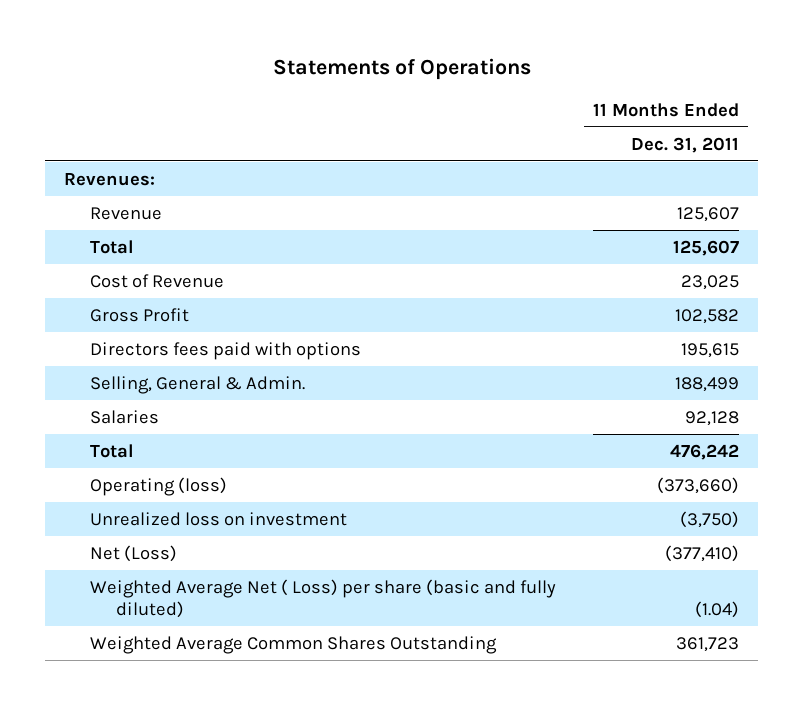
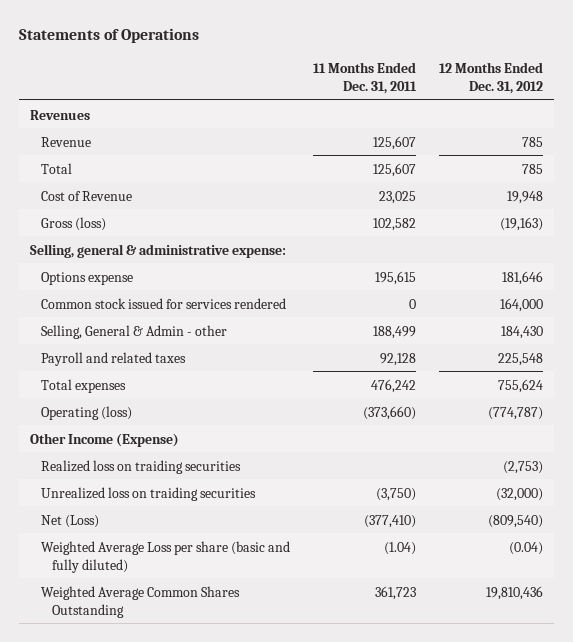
none -> [438,61,543,95] 12 Months Ended Dec. 31, 2012
[64,172,156,186] Revenues: -> [30,109,91,120] Revenues
[90,307,190,322] Gross Profit -> [40,216,106,231] Gross (loss)
none -> [30,243,287,258] Selling, general & administrative expense:
[90,341,362,360] Directors fees paid with options -> [40,271,133,285] Options expense
none -> [40,297,286,309] Common stock issued for services rendered
[90,375,306,394] Selling, General & Admin. -> [40,324,227,339] Selling, General & Admin - other
[90,409,160,424] Salaries -> [40,351,186,366] Payroll and related taxes
[90,443,135,458] Total -> [40,378,126,393] Total expenses
none -> [30,432,180,447] Other Income (Expense)
none -> [40,459,241,474] Realized loss on traiding securities
[90,511,348,526] Unrealized loss on investment -> [40,486,256,501] Unrealized loss on traiding securities
[90,578,557,618] Weighted Average Net ( Loss) per share (basic and fully diluted) -> [40,540,290,573] Weighted Average Loss per share (basic and fully diluted)

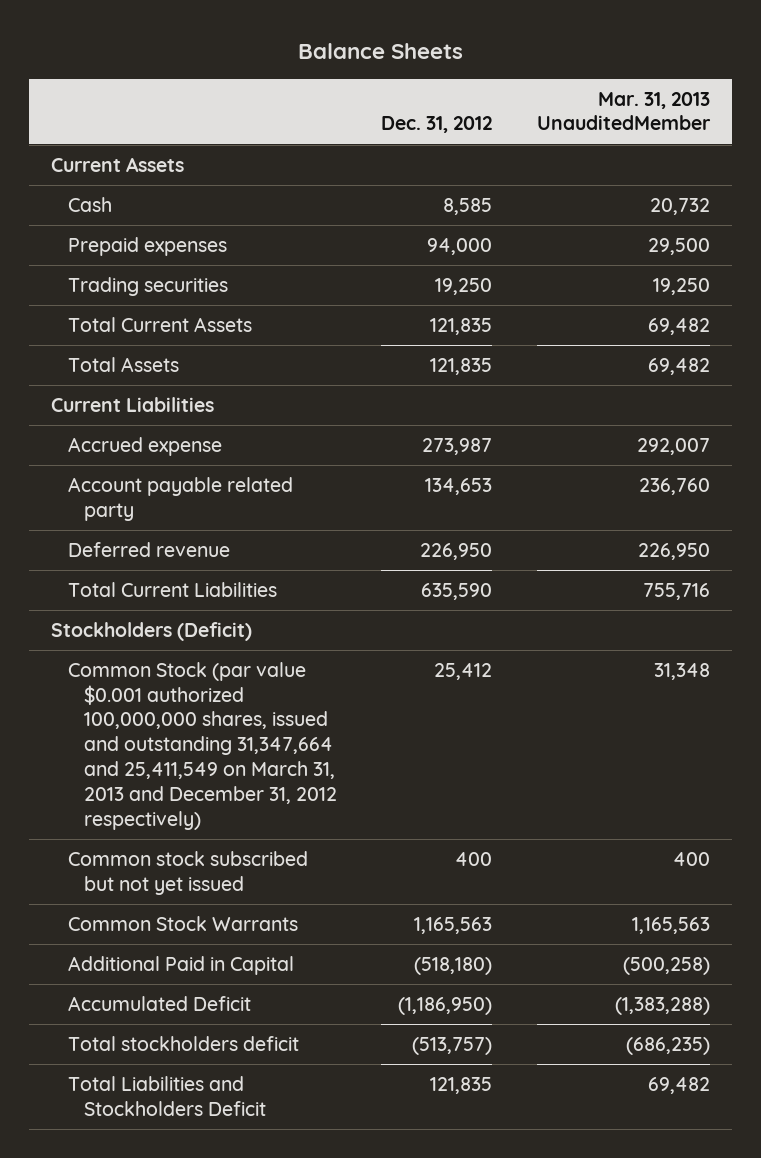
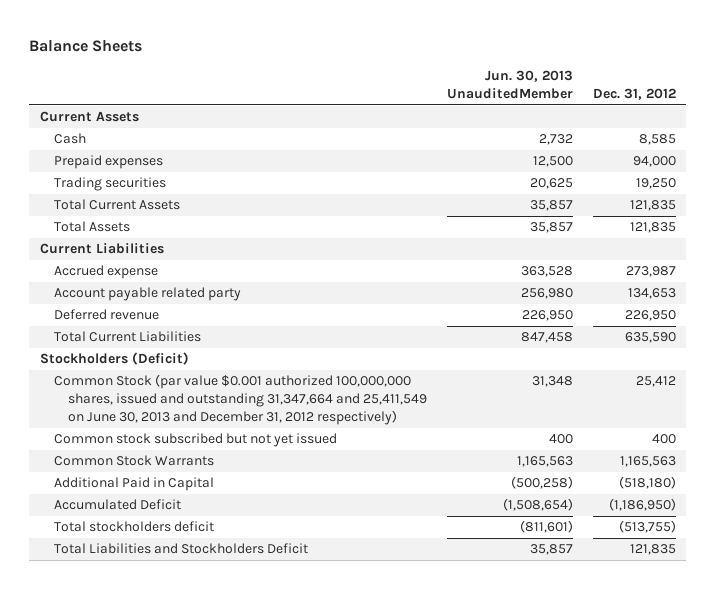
[537,91,712,131] Mar. 31, 2013 UnauditedMember -> none
none -> [446,70,573,100] Jun. 30, 2013 UnauditedMember
[67,661,337,830] Common Stock (par value $0.001 authorized 100,000,000 shares, issued and outstanding 31,347,664 and 25,411,549 on March 31, 2013 and December 31, 2012 respectively) -> [53,374,427,426] Common Stock (par value $0.001 authorized 100,000,000 shares, issued and outstanding 31,347,664 and 25,411,549 on June 30, 2013 and December 31, 2012 respectively)
[412,1036,493,1055] (513,757) -> [619,520,677,534] (513,755)

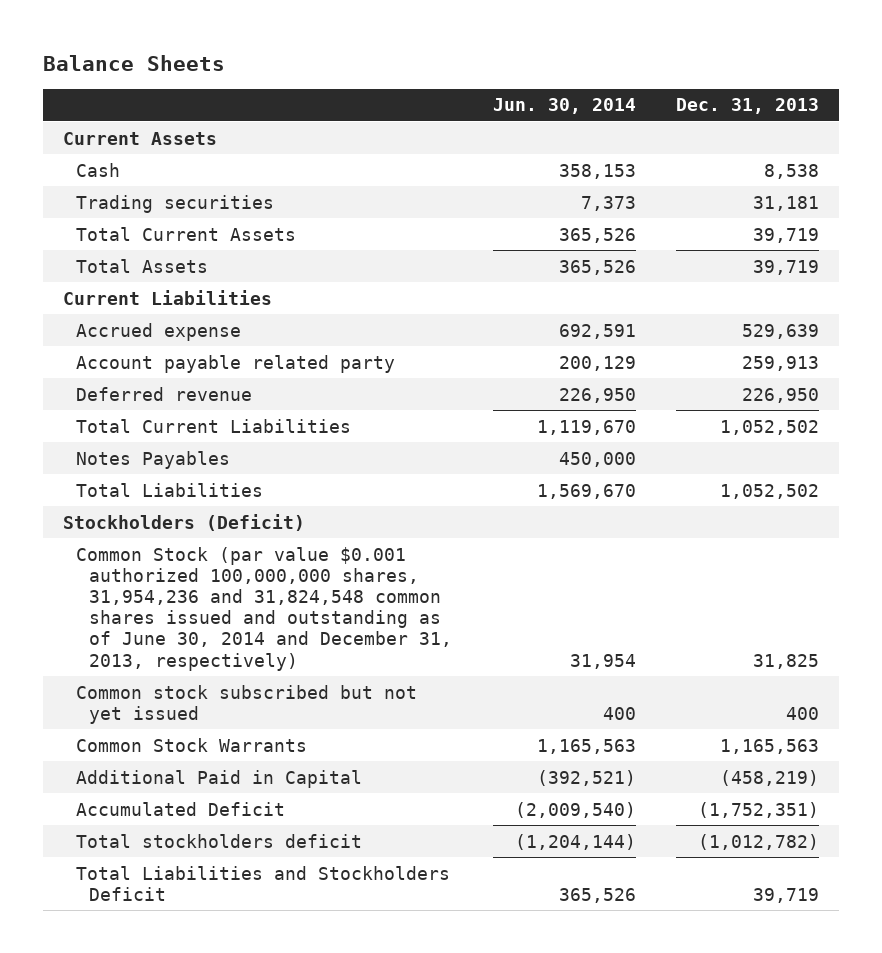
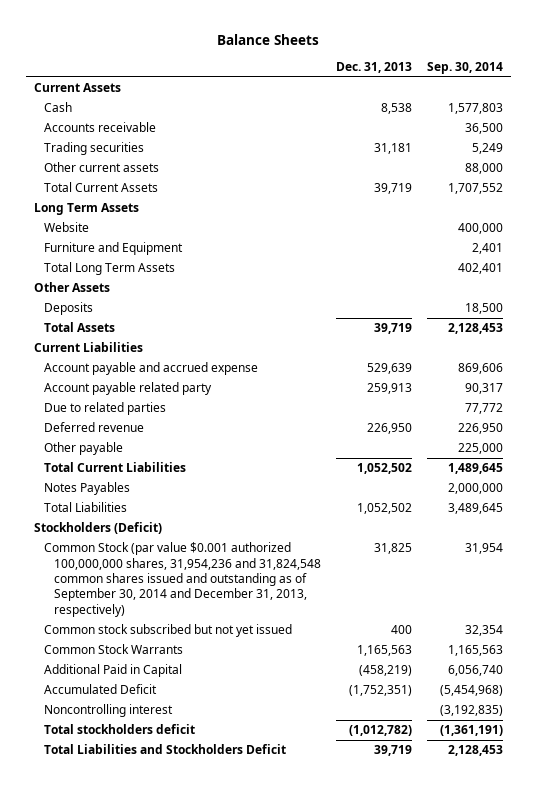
[492,98,636,115] Jun. 30, 2014 -> none
none -> [427,61,504,74] Sep. 30, 2014
none -> [43,122,156,133] Accounts receivable
none -> [43,162,159,173] Other current assets
none -> [33,203,139,216] Long Term Assets
none -> [43,222,89,233] Website
none -> [43,242,183,256] Furniture and Equipment
none -> [43,262,175,276] Total Long Term Assets
none -> [33,282,110,293] Other Assets
none -> [43,302,93,316] Deposits
[76,322,242,341] Accrued expense -> [43,362,258,376] Account payable and accrued expense
none -> [43,402,166,416] Due to related parties
none -> [43,442,123,456] Other payable
[76,546,453,671] Common Stock (par value $0.001 authorized 100,000,000 shares, 31,954,236 and 31,824,548 common shares issued and outstanding as of June 30, 2014 and December 31, 2013, respectively) -> [43,542,321,617] Common Stock (par value $0.001 authorized 100,000,000 shares, 31,954,236 and 31,824,548 common shares issued and outstanding as of September 30, 2014 and December 31, 2013, respectively)
none -> [43,704,173,718] Noncontrolling interest

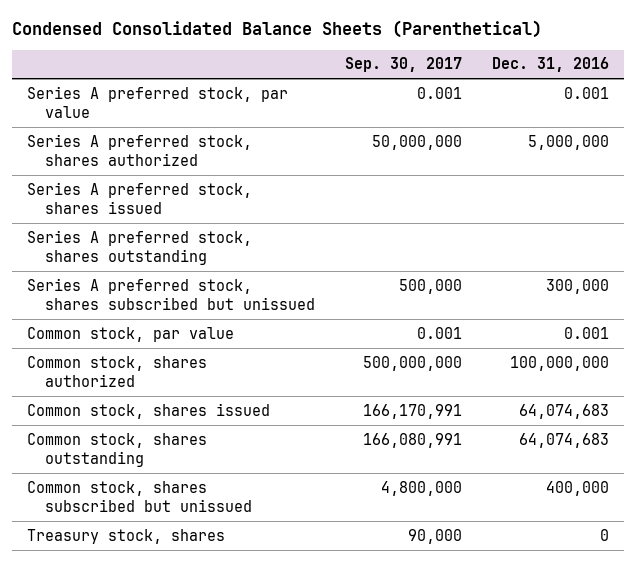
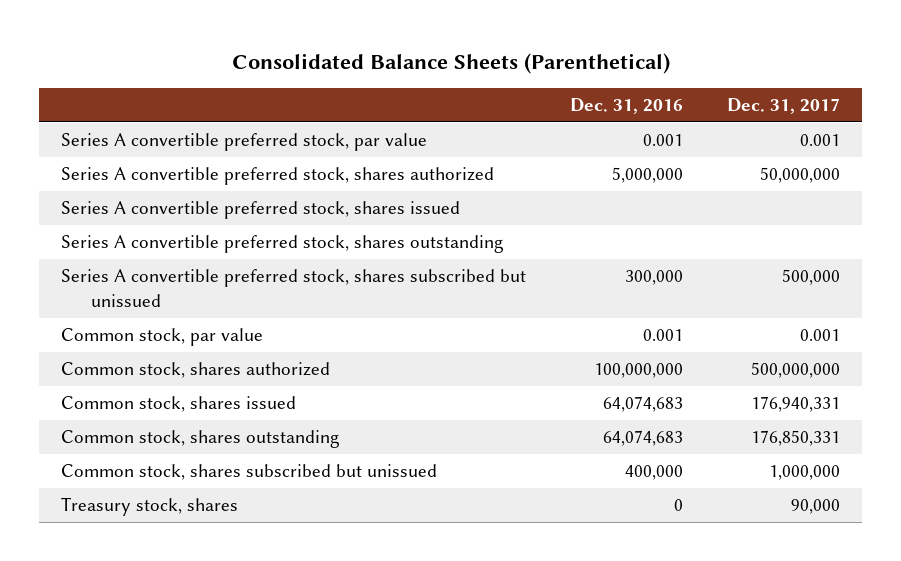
[12,20,543,39] Condensed Consolidated Balance Sheets (Parenthetical) -> [231,52,670,74] Consolidated Balance Sheets (Parenthetical)
[345,57,463,73] Sep. 30, 2017 -> none
none -> [727,97,841,114] Dec. 31, 2017
[27,85,289,118] Series A preferred stock, par value -> [61,133,428,152] Series A convertible preferred stock, par value
[27,133,253,166] Series A preferred stock, shares authorized -> [61,167,495,186] Series A convertible preferred stock, shares authorized
[27,181,253,214] Series A preferred stock, shares issued -> [61,201,461,220] Series A convertible preferred stock, shares issued
[27,229,253,265] Series A preferred stock, shares outstanding -> [61,235,504,254] Series A convertible preferred stock, shares outstanding
[27,277,315,310] Series A preferred stock, shares subscribed but unissued -> [61,269,527,307] Series A convertible preferred stock, shares subscribed but unissued

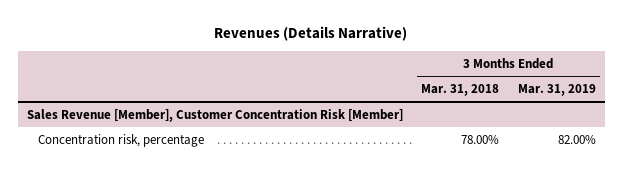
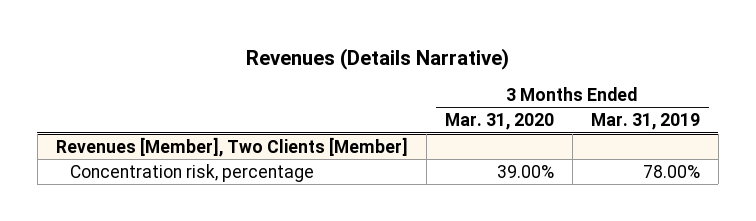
[421,83,500,96] Mar. 31, 2018 -> none
none -> [444,113,554,131] Mar. 31, 2020
[27,108,404,122] Sales Revenue [Member], Customer Concentration Risk [Member] -> none
none -> [55,136,408,157] Revenues [Member], Two Clients [Member]
[557,134,596,144] 82.00% -> [642,164,700,178] 78.00%

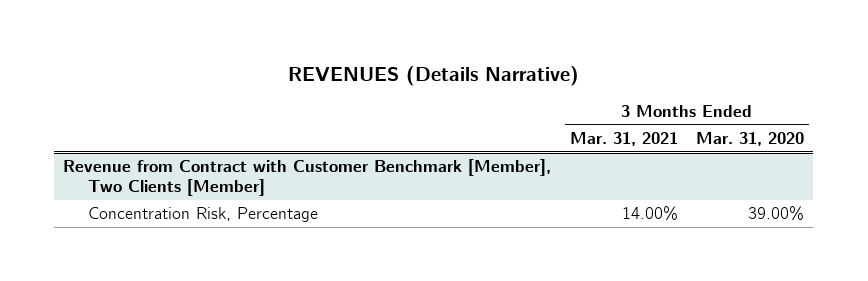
[245,47,509,70] Revenues (Details Narrative) -> [287,65,579,86] REVENUES (Details Narrative)
[590,113,700,131] Mar. 31, 2019 -> none
none -> [569,132,678,147] Mar. 31, 2021
[55,136,408,157] Revenues [Member], Two Clients [Member] -> none
none -> [63,159,552,197] Revenue from Contract with Customer Benchmark [Member], Two Clients [Member]
[69,163,314,182] Concentration risk, percentage -> [87,207,318,223] Concentration Risk, Percentage

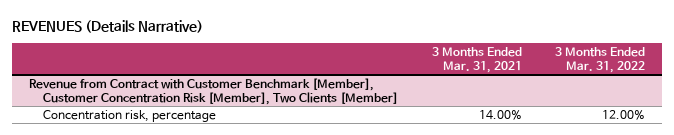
[696,132,805,147] Mar. 31, 2020 -> none
none -> [555,47,646,74] 3 Months Ended Mar. 31, 2022
[63,159,552,197] Revenue from Contract with Customer Benchmark [Member], Two Clients [Member] -> [28,77,399,106] Revenue from Contract with Customer Benchmark [Member], Customer Concentration Risk [Member], Two Clients [Member]
[87,207,318,223] Concentration Risk, Percentage -> [43,109,217,122] Concentration risk, percentage

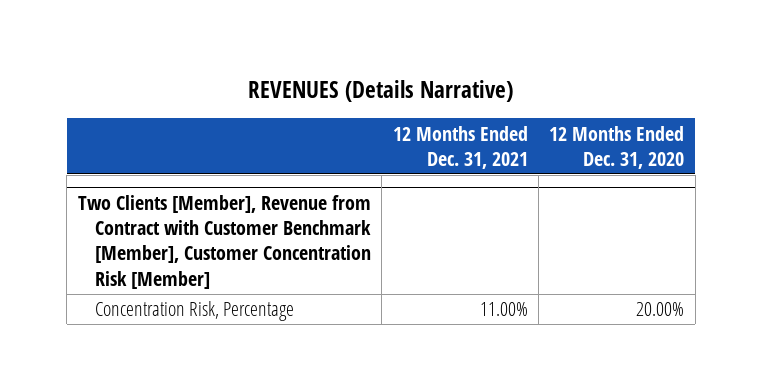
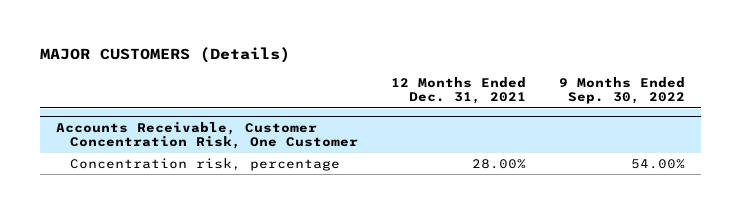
[248,80,514,103] REVENUES (Details Narrative) -> [39,47,290,64] MAJOR CUSTOMERS (Details)
[549,125,685,169] 12 Months Ended Dec. 31, 2020 -> none
none -> [558,76,685,105] 9 Months Ended Sep. 30, 2022
[77,194,372,289] Two Clients [Member], Revenue from Contract with Customer Benchmark [Member], Customer Concentration Risk [Member] -> none
none -> [56,121,358,150] Accounts Receivable, Customer Concentration Risk, One Customer
[95,301,295,322] Concentration Risk, Percentage -> [69,158,340,172] Concentration risk, percentage
[479,302,528,317] 11.00% -> [471,159,526,170] 28.00%

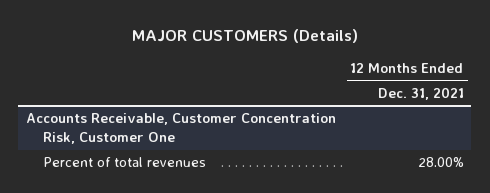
[558,76,685,105] 9 Months Ended Sep. 30, 2022 -> none
[56,121,358,150] Accounts Receivable, Customer Concentration Risk, One Customer -> [25,113,336,144] Accounts Receivable, Customer Concentration Risk, Customer One
[69,158,340,172] Concentration risk, percentage -> [42,157,206,168] Percent of total revenues

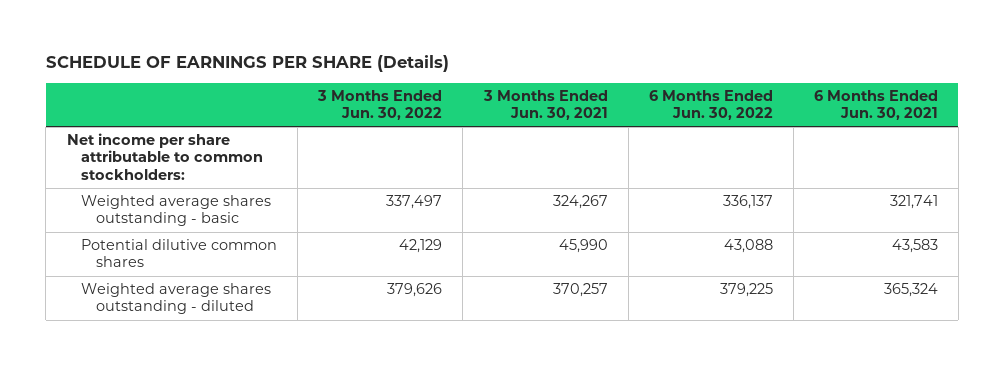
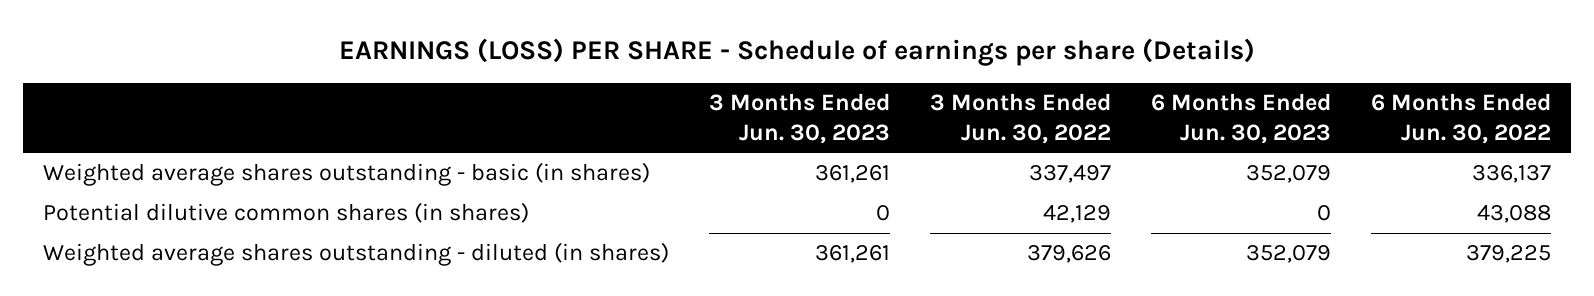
[45,55,449,73] SCHEDULE OF EARNINGS PER SHARE (Details) -> [339,38,1256,67] EARNINGS (LOSS) PER SHARE - Schedule of earnings per share (Details)
[482,89,608,121] 3 Months Ended Jun. 30, 2021 -> none
[813,89,938,121] 6 Months Ended Jun. 30, 2021 -> none
none -> [708,93,890,144] 3 Months Ended Jun. 30, 2023
none -> [1151,93,1332,144] 6 Months Ended Jun. 30, 2023
[66,133,264,180] Net income per share attributable to common stockholders: -> none
[81,195,272,227] Weighted average shares outstanding - basic -> [42,162,650,187] Weighted average shares outstanding - basic (in shares)
[81,239,278,268] Potential dilutive common shares -> [42,202,529,224] Potential dilutive common shares (in shares)
[81,283,272,315] Weighted average shares outstanding - diluted -> [42,242,669,267] Weighted average shares outstanding - diluted (in shares)

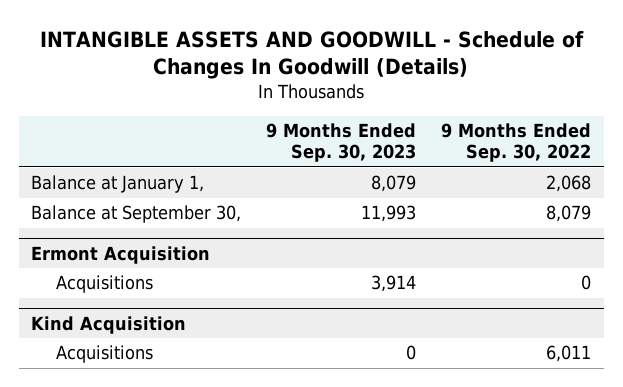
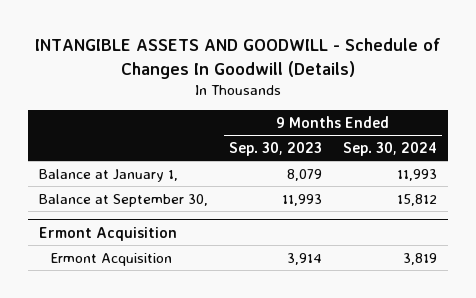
[441,123,592,163] 9 Months Ended Sep. 30, 2022 -> none
none -> [342,141,437,156] Sep. 30, 2024
[31,315,187,334] Kind Acquisition -> none
[55,345,153,364] Acquisitions -> none
[55,275,153,294] Acquisitions -> [50,252,172,266] Ermont Acquisition

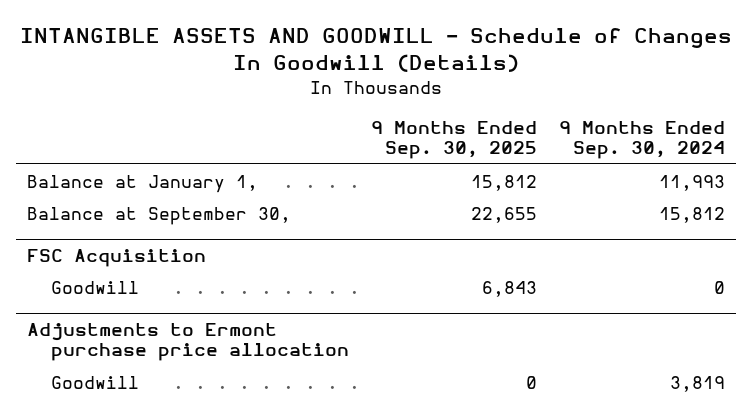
[228,141,322,156] Sep. 30, 2023 -> none
none -> [370,120,537,160] 9 Months Ended Sep. 30, 2025
none -> [26,248,206,267] FSC Acquisition
none -> [50,280,139,294] Goodwill
[38,226,177,241] Ermont Acquisition -> [26,322,349,362] Adjustments to Ermont purchase price allocation
[50,252,172,266] Ermont Acquisition -> [50,375,139,389] Goodwill

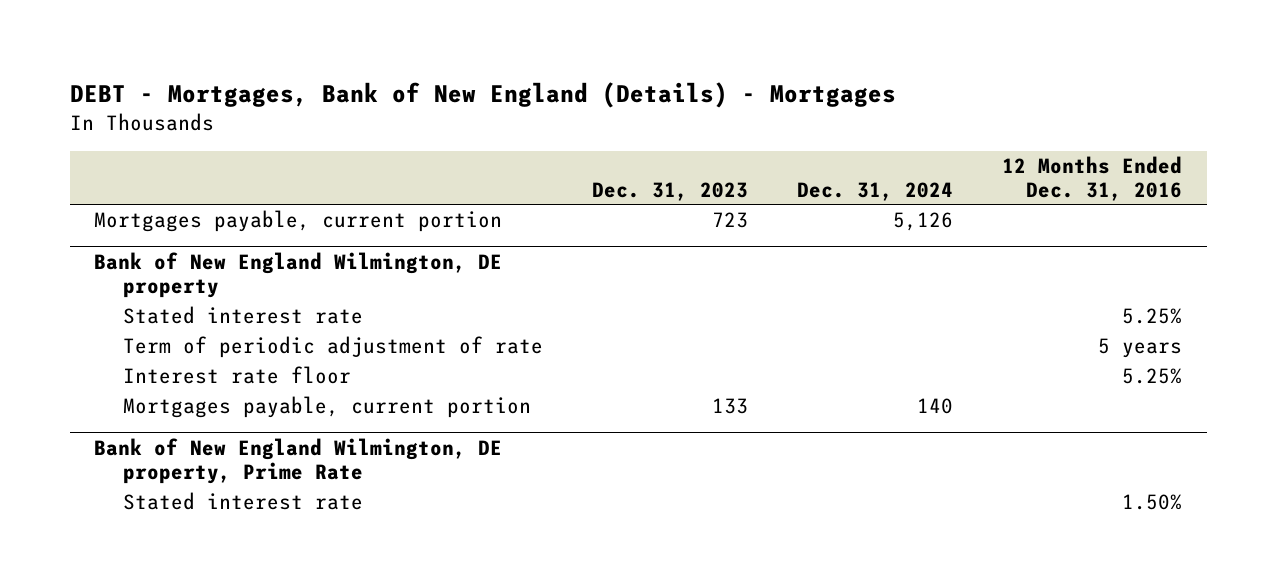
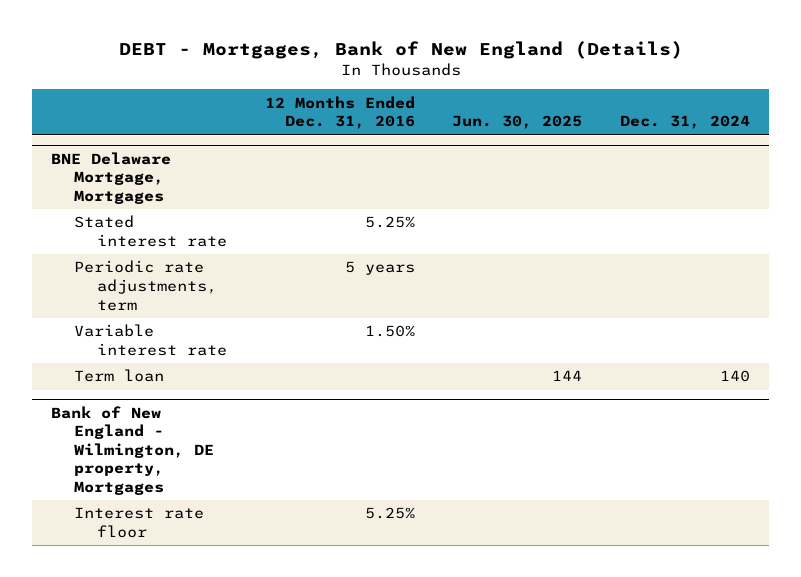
[69,81,896,108] DEBT - Mortgages, Bank of New England (Details) - Mortgages -> [118,41,683,60] DEBT - Mortgages, Bank of New England (Details)
[592,181,749,201] Dec. 31, 2023 -> none
none -> [452,115,583,130] Jun. 30, 2025
[94,210,503,233] Mortgages payable, current portion -> none
[94,252,503,299] Bank of New England Wilmington, DE property -> none
none -> [51,151,172,204] BNE Delaware Mortgage, Mortgages
[123,336,544,359] Term of periodic adjustment of rate -> [74,260,217,311] Periodic rate adjustments, term
none -> [74,324,227,357] Variable interest rate
none -> [74,369,165,383] Term loan
none -> [51,405,215,495] Bank of New England - Wilmington, DE property, Mortgages
[123,396,532,419] Mortgages payable, current portion -> none
[94,438,503,485] Bank of New England Wilmington, DE property, Prime Rate -> none
[123,492,364,511] Stated interest rate -> none

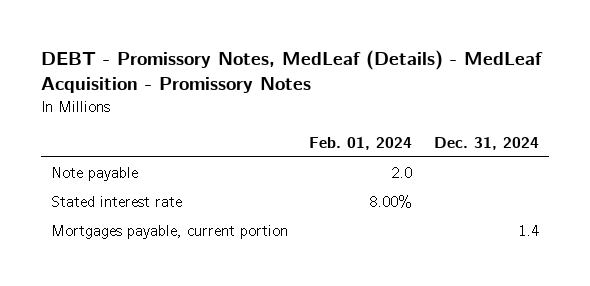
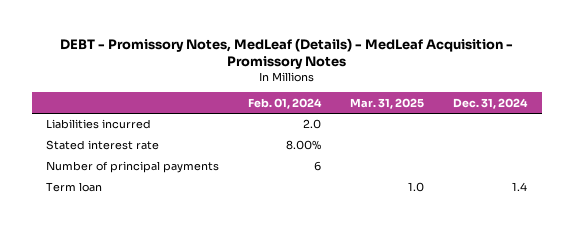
none -> [350,97,425,109] Mar. 31, 2025
[51,166,139,181] Note payable -> [46,119,152,130] Liabilities incurred
none -> [46,161,220,174] Number of principal payments
[51,224,289,239] Mortgages payable, current portion -> [46,182,103,193] Term loan

